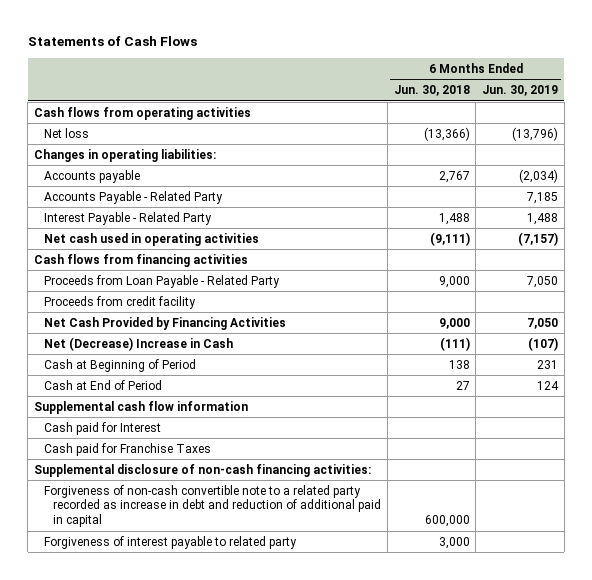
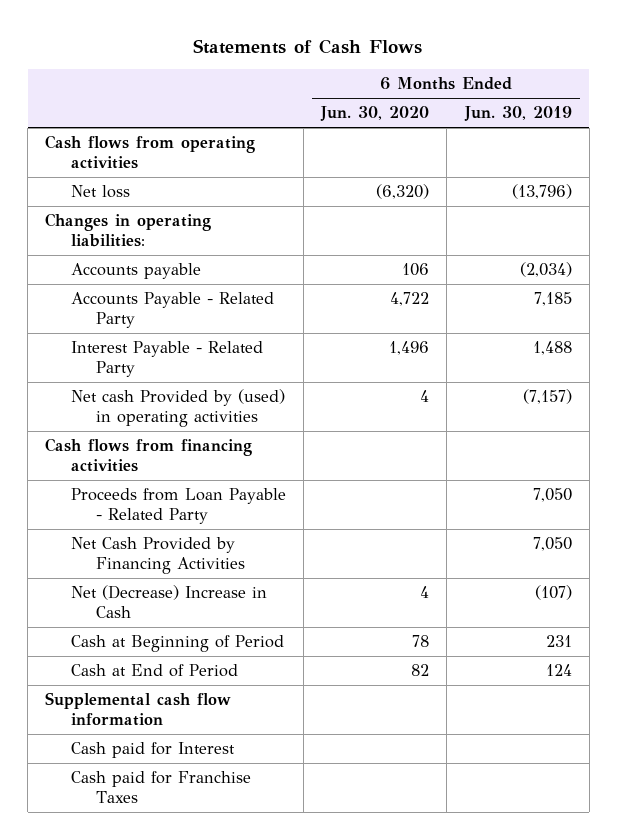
[393,85,470,97] Jun. 30, 2018 -> none
none -> [320,106,430,122] Jun. 30, 2020
[43,232,259,246] Net cash used in operating activities -> [70,389,285,428] Net cash Provided by (used) in operating activities
[43,295,196,309] Proceeds from credit facility -> none
[34,463,372,477] Supplemental disclosure of non-cash financing activities: -> none
[43,484,382,528] Forgiveness of non-cash convertible note to a related party recorded as increase in debt and reduction of additional paid in capital -> none
[43,535,297,549] Forgiveness of interest payable to related party -> none

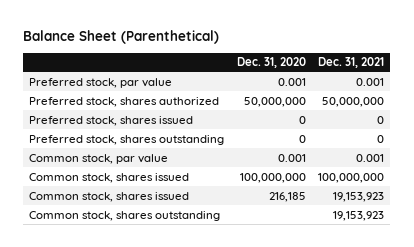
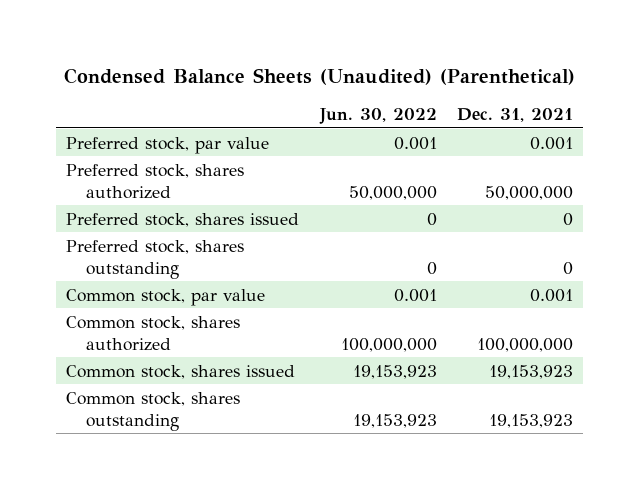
[23,30,220,45] Balance Sheet (Parenthetical) -> [63,68,575,86] Condensed Balance Sheets (Unaudited) (Parenthetical)
[236,57,306,69] Dec. 31, 2020 -> none
none -> [318,108,437,125] Jun. 30, 2022
[29,172,190,183] Common stock, shares issued -> [66,315,241,351] Common stock, shares authorized

